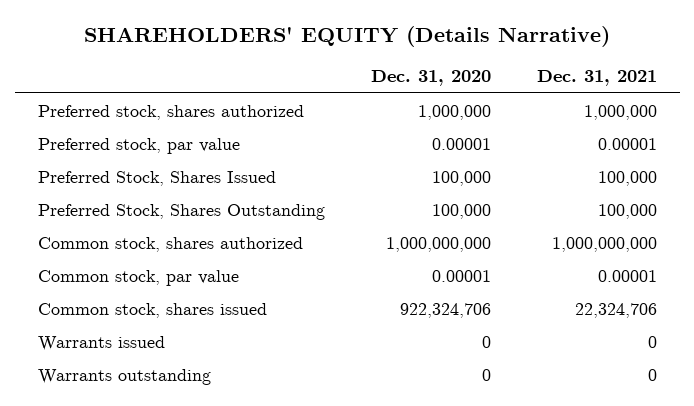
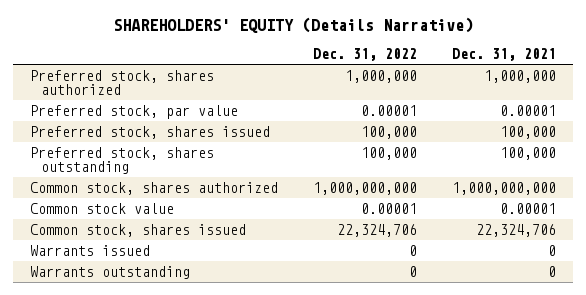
[370,70,491,87] Dec. 31, 2020 -> none
none -> [313,47,418,61] Dec. 31, 2022
[37,170,276,186] Preferred Stock, Shares Issued -> [30,126,271,140] Preferred stock, shares issued
[37,203,325,220] Preferred Stock, Shares Outstanding -> [30,147,215,174] Preferred stock, shares outstanding
[37,269,239,286] Common stock, par value -> [30,203,175,215] Common stock value

